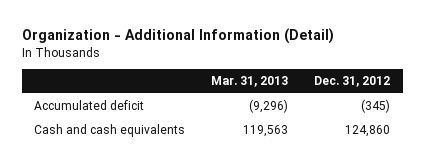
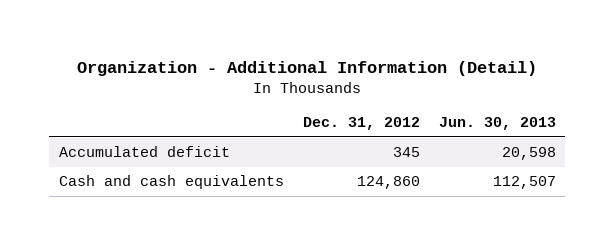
[211,76,289,88] Mar. 31, 2013 -> none
none -> [438,117,556,131] Jun. 30, 2013
[360,99,390,114] (345) -> [392,147,420,158] 345

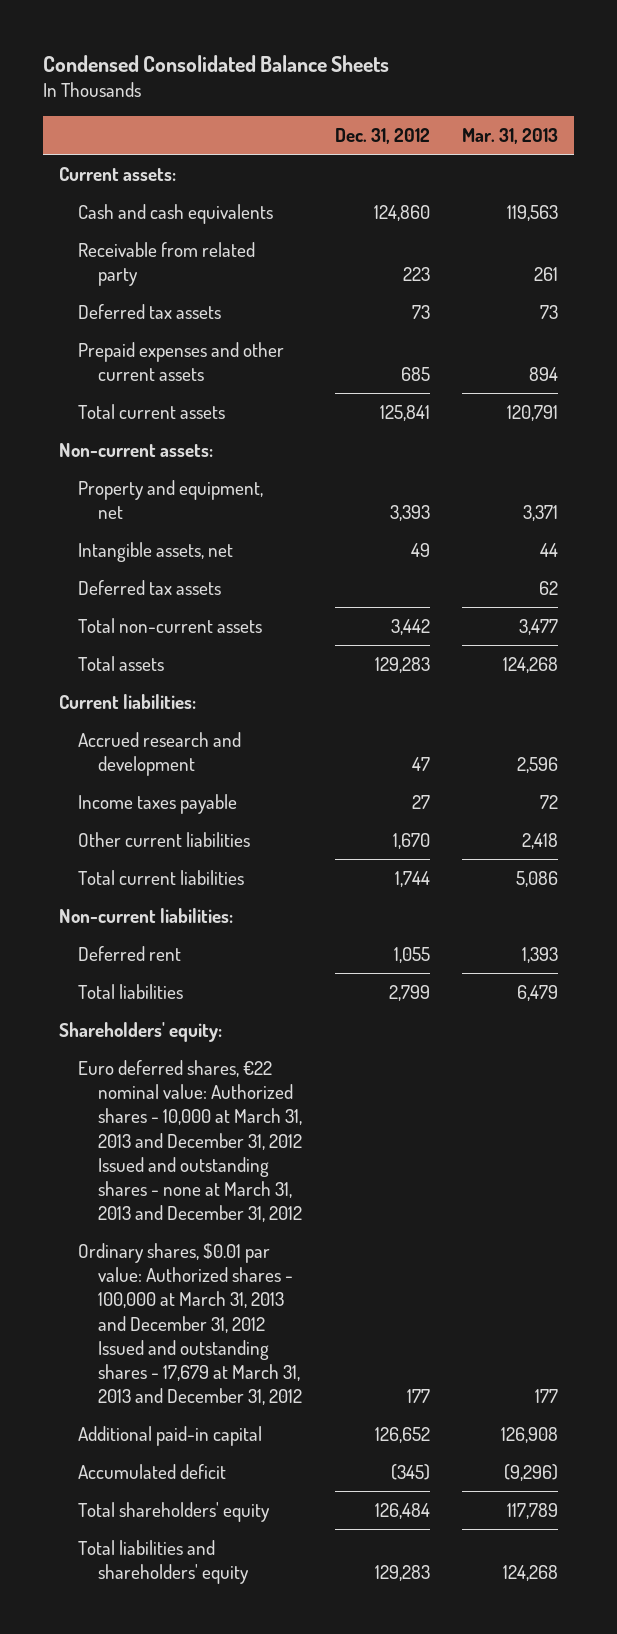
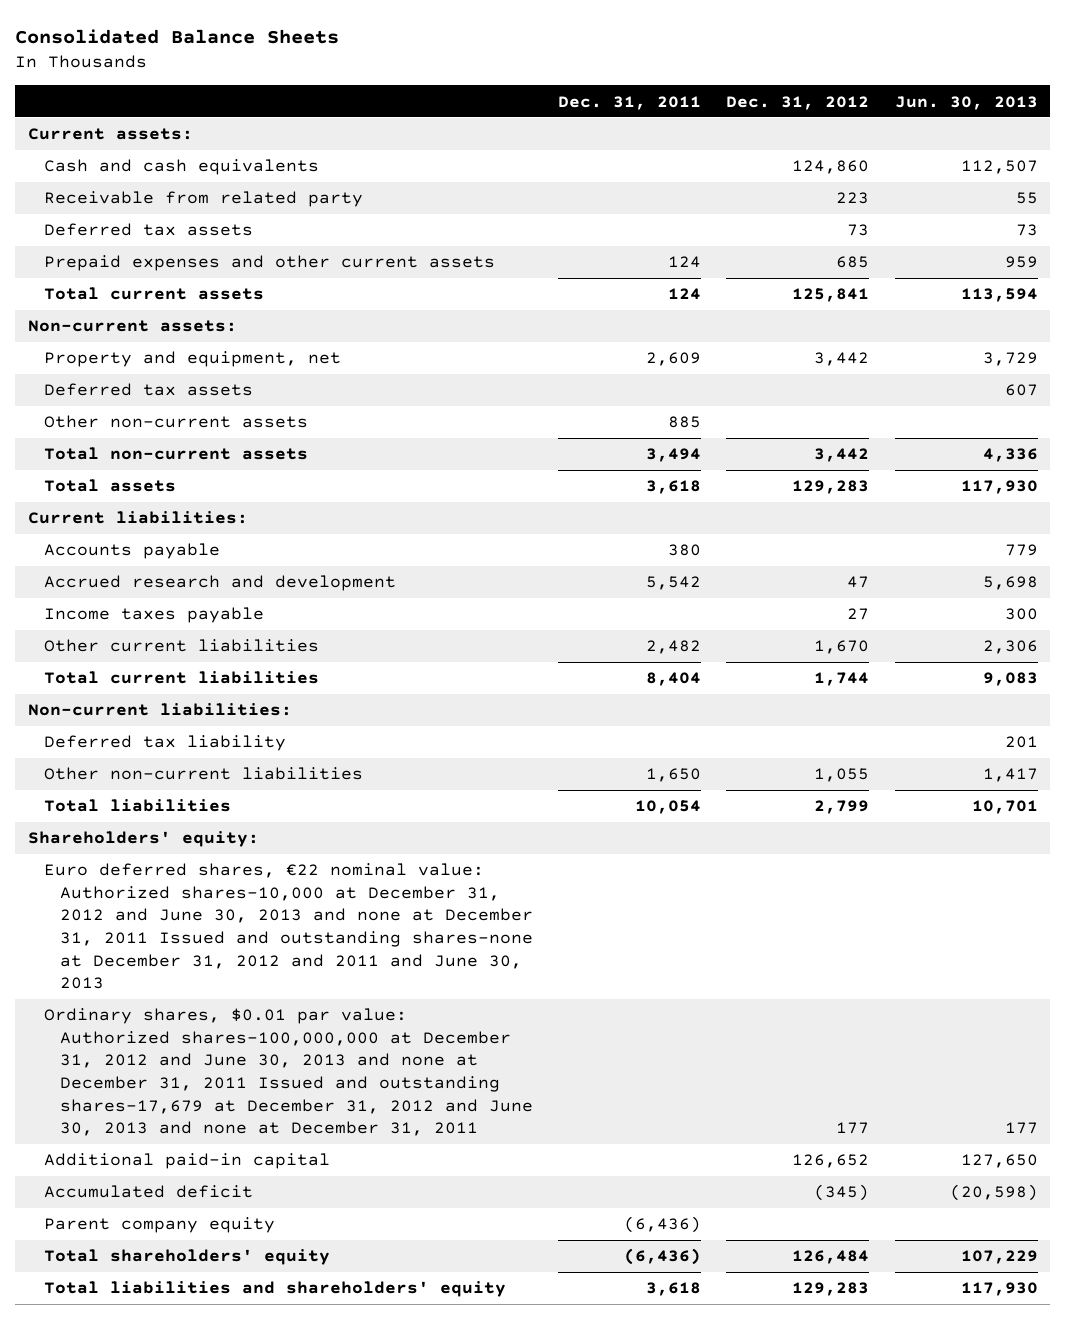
[42,54,389,72] Condensed Consolidated Balance Sheets -> [15,29,340,45] Consolidated Balance Sheets
[462,128,559,145] Mar. 31, 2013 -> none
none -> [557,95,701,110] Dec. 31, 2011
none -> [894,95,1038,110] Jun. 30, 2013
[78,541,234,562] Intangible assets, net -> none
[389,505,430,522] 3,393 -> [814,352,870,367] 3,442
none -> [43,415,308,429] Other non-current assets
none -> [43,543,220,560] Accounts payable
none -> [43,735,286,752] Deferred tax liability
[78,945,182,961] Deferred rent -> [43,767,363,781] Other non-current liabilities
[78,1059,302,1223] Euro deferred shares, €22 nominal value: Authorized shares - 10,000 at March 31, 2013 and December 31, 2012 Issued and outstanding shares - none at March 31, 2013 and December 31, 2012 -> [43,863,533,990] Euro deferred shares, €22 nominal value: Authorized shares-10,000 at December 31, 2012 and June 30, 2013 and none at December 31, 2011 Issued and outstanding shares-none at December 31, 2012 and 2011 and June 30, 2013
[78,1242,302,1406] Ordinary shares, $0.01 par value: Authorized shares - 100,000 at March 31, 2013 and December 31, 2012 Issued and outstanding shares - 17,679 at March 31, 2013 and December 31, 2012 -> [43,1008,533,1137] Ordinary shares, $0.01 par value: Authorized shares-100,000,000 at December 31, 2012 and June 30, 2013 and none at December 31, 2011 Issued and outstanding shares-17,679 at December 31, 2012 and June 30, 2013 and none at December 31, 2011
none -> [43,1217,275,1234] Parent company equity

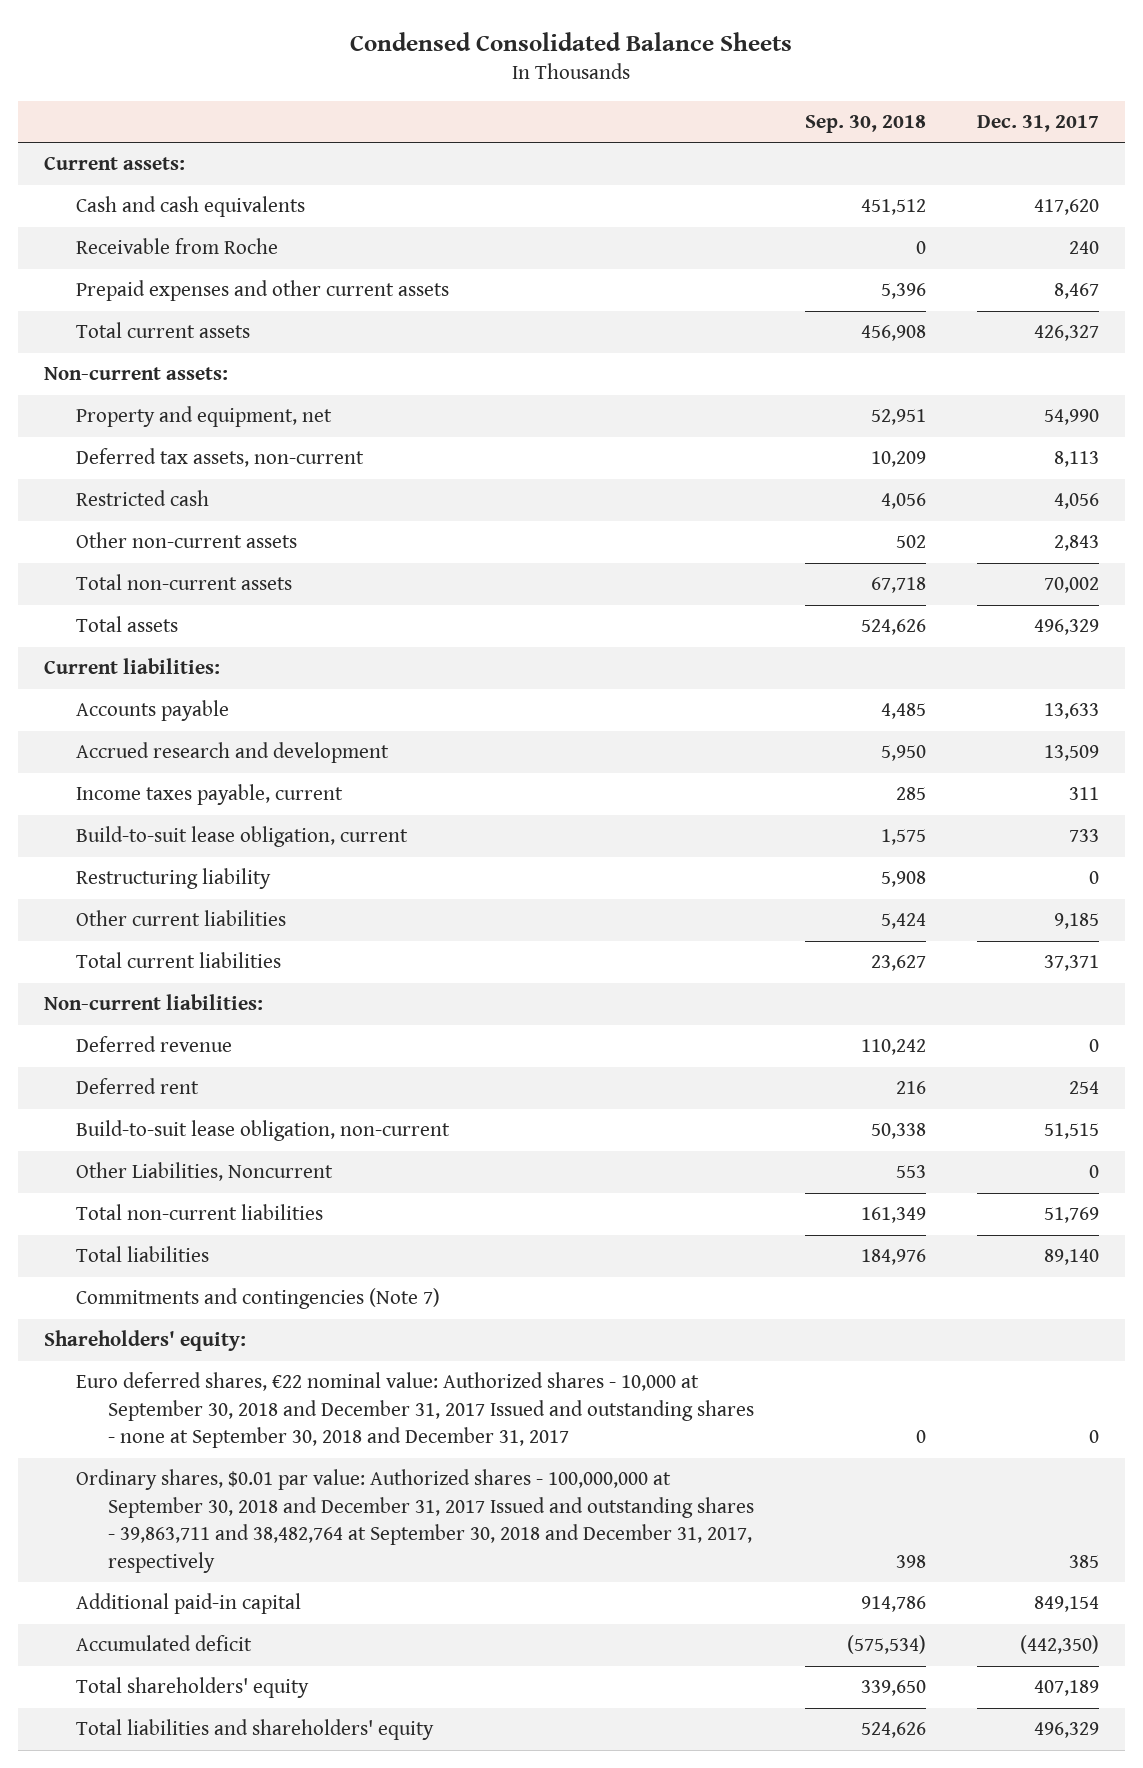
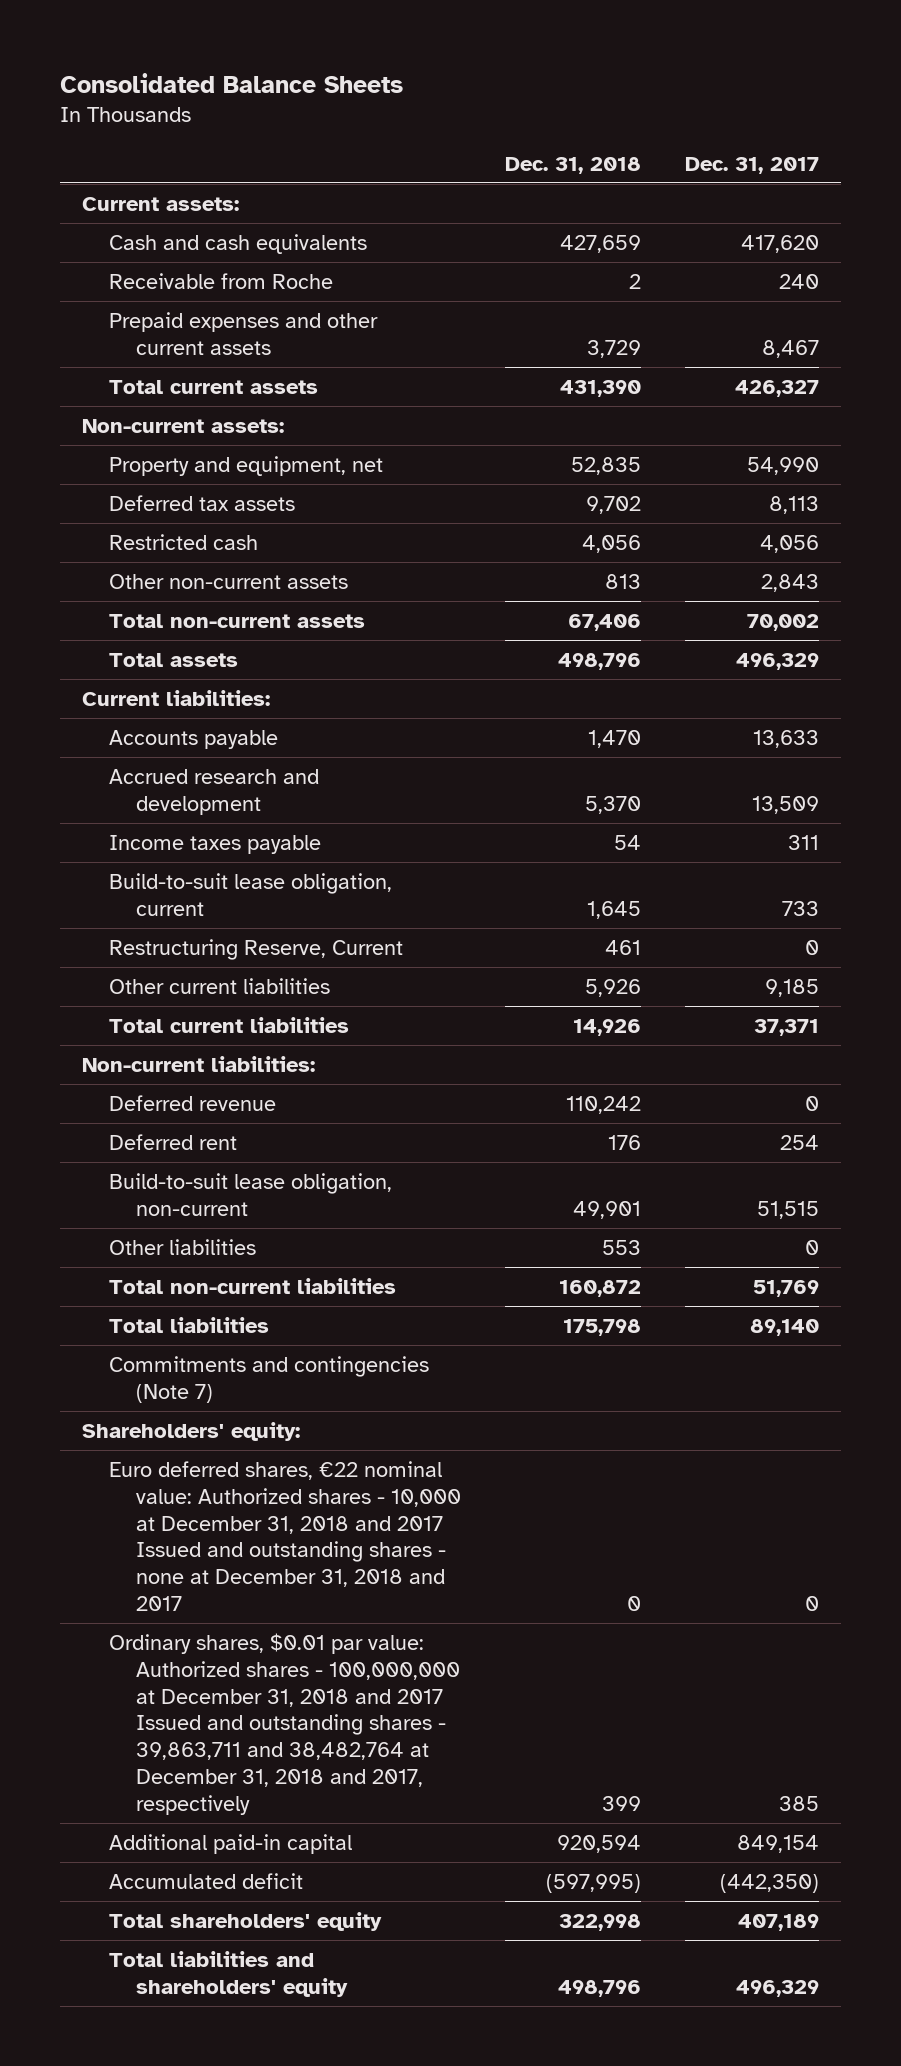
[350,31,793,51] Condensed Consolidated Balance Sheets -> [60,73,404,94] Consolidated Balance Sheets
[805,114,927,133] Sep. 30, 2018 -> none
none -> [505,156,642,174] Dec. 31, 2018
[76,448,365,468] Deferred tax assets, non-current -> [109,494,296,511] Deferred tax assets
[76,784,344,806] Income taxes payable, current -> [109,834,322,854] Income taxes payable
[76,868,272,890] Restructuring liability -> [109,938,404,960] Restructuring Reserve, Current
[76,1162,334,1182] Other Liabilities, Noncurrent -> [109,1238,257,1255] Other liabilities
[76,1372,755,1449] Euro deferred shares, €22 nominal value: Authorized shares - 10,000 at September 30, 2018 and December 31, 2017 Issued and outstanding shares - none at September 30, 2018 and December 31, 2017 -> [109,1460,462,1612] Euro deferred shares, €22 nominal value: Authorized shares - 10,000 at December 31, 2018 and 2017 Issued and outstanding shares - none at December 31, 2018 and 2017
[76,1469,755,1573] Ordinary shares, $0.01 par value: Authorized shares - 100,000,000 at September 30, 2018 and December 31, 2017 Issued and outstanding shares - 39,863,711 and 38,482,764 at September 30, 2018 and December 31, 2017, respectively -> [109,1632,461,1816] Ordinary shares, $0.01 par value: Authorized shares - 100,000,000 at December 31, 2018 and 2017 Issued and outstanding shares - 39,863,711 and 38,482,764 at December 31, 2018 and 2017, respectively

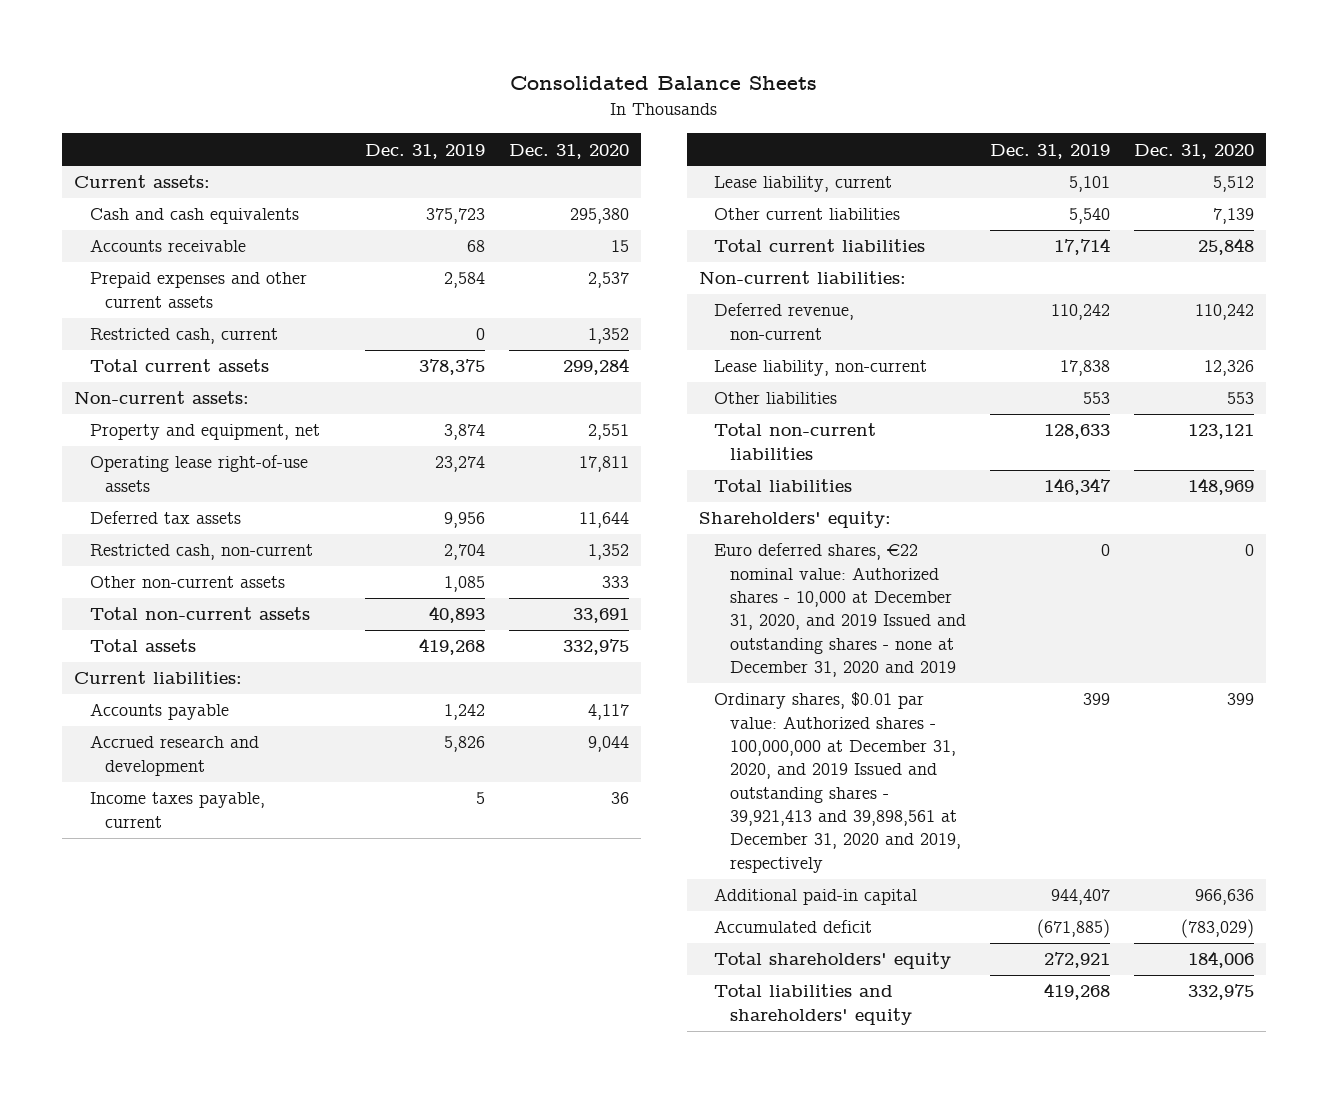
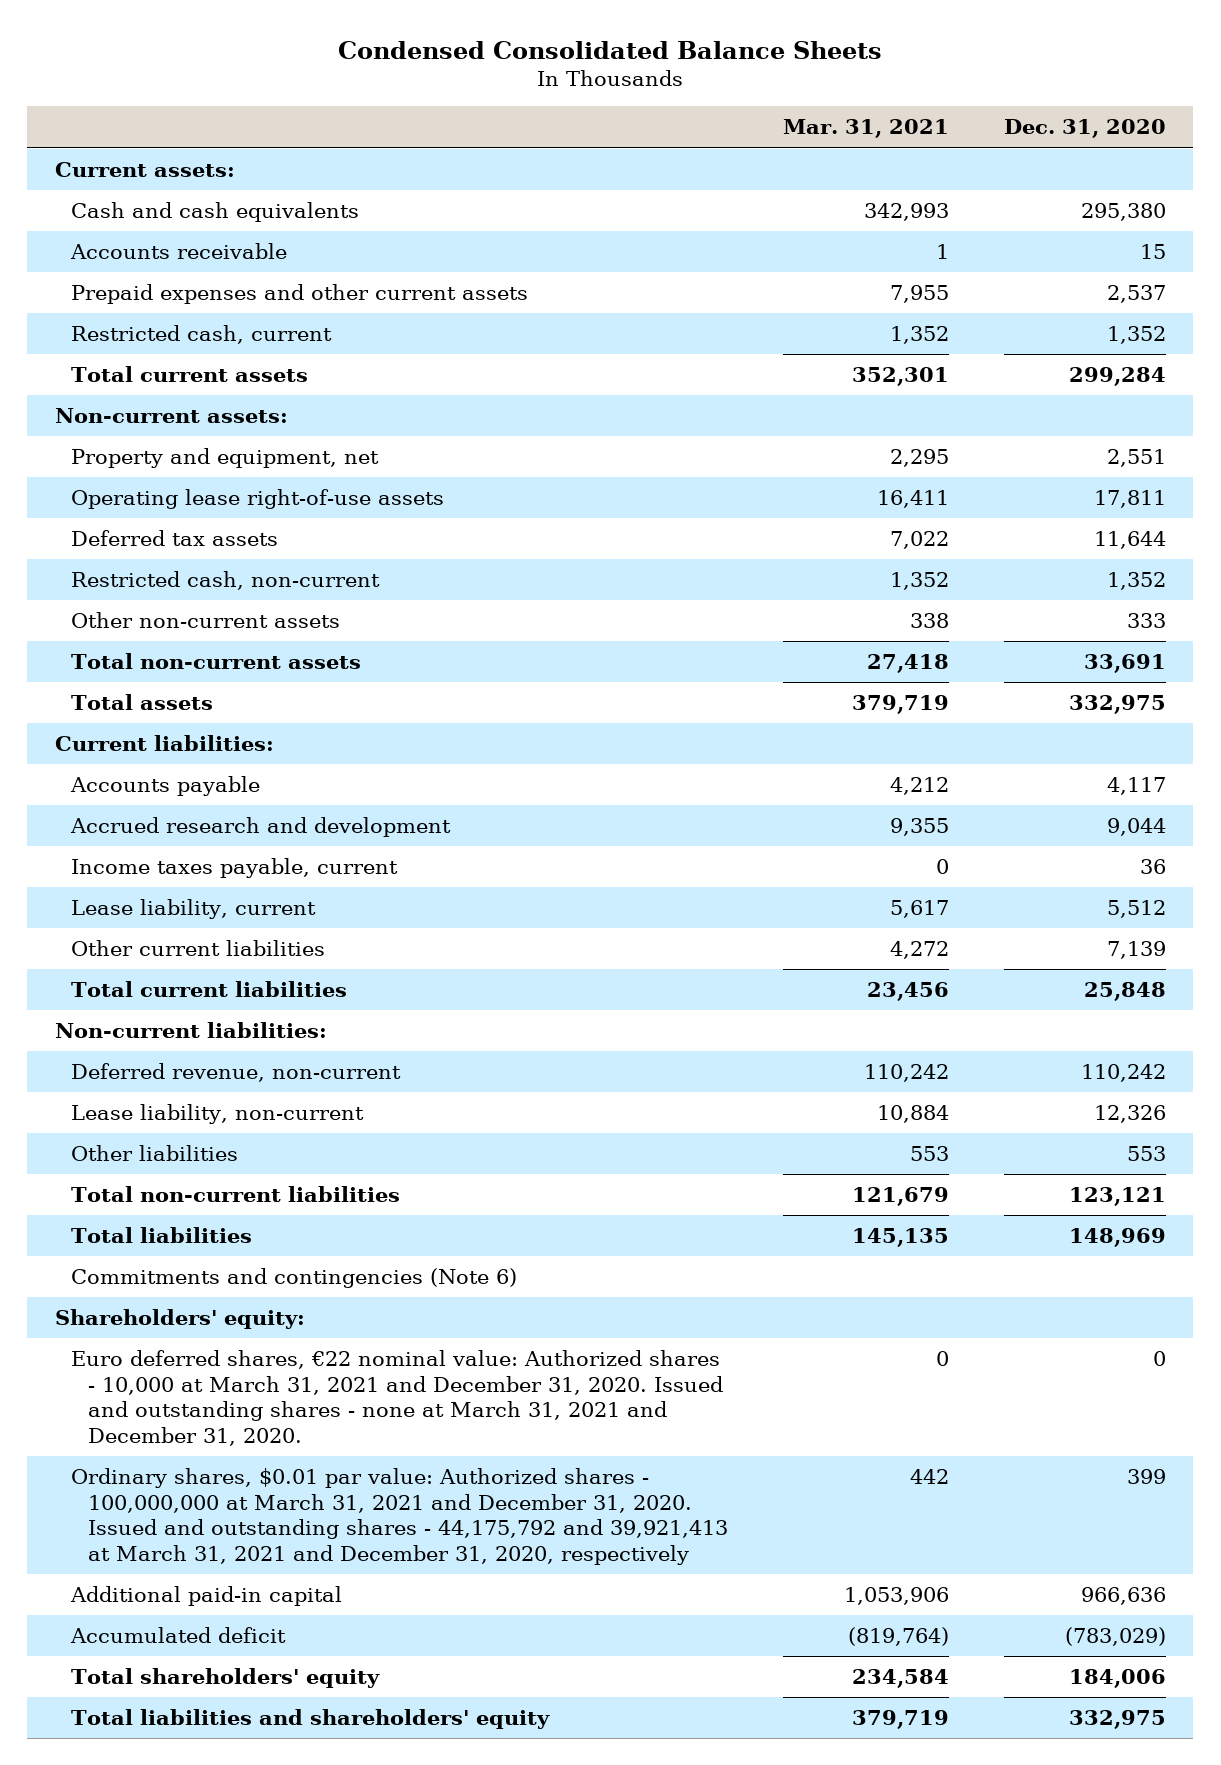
[510,76,818,91] Consolidated Balance Sheets -> [338,40,883,59] Condensed Consolidated Balance Sheets
[365,143,486,159] Dec. 31, 2019 -> none
none -> [782,119,949,139] Mar. 31, 2021
none -> [71,1268,518,1289] Commitments and contingencies (Note 6)
[714,543,966,678] Euro deferred shares, €22 nominal value: Authorized shares - 10,000 at December 31, 2020, and 2019 Issued and outstanding shares - none at December 31, 2020 and 2019 -> [71,1350,723,1446] Euro deferred shares, €22 nominal value: Authorized shares - 10,000 at March 31, 2021 and December 31, 2020. Issued and outstanding shares - none at March 31, 2021 and December 31, 2020.
[714,692,961,873] Ordinary shares, $0.01 par value: Authorized shares - 100,000,000 at December 31, 2020, and 2019 Issued and outstanding shares - 39,921,413 and 39,898,561 at December 31, 2020 and 2019, respectively -> [71,1468,728,1565] Ordinary shares, $0.01 par value: Authorized shares - 100,000,000 at March 31, 2021 and December 31, 2020. Issued and outstanding shares - 44,175,792 and 39,921,413 at March 31, 2021 and December 31, 2020, respectively

